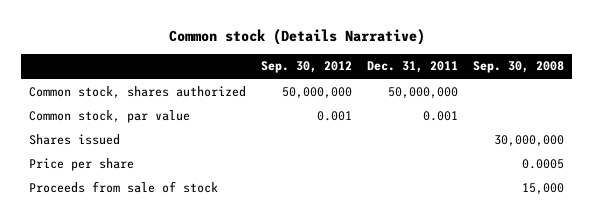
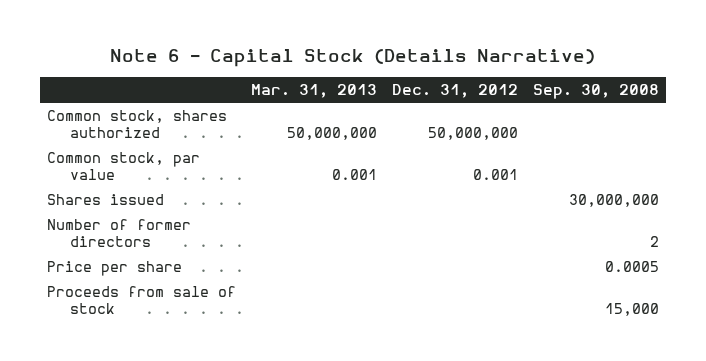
[168,29,425,46] Common stock (Details Narrative) -> [109,49,595,68] Note 6 - Capital Stock (Details Narrative)
[261,61,353,74] Sep. 30, 2012 -> none
[367,61,459,74] Dec. 31, 2011 -> none
none -> [250,84,377,99] Mar. 31, 2013
none -> [391,84,518,99] Dec. 31, 2012
none -> [47,219,192,248] Number of former directors

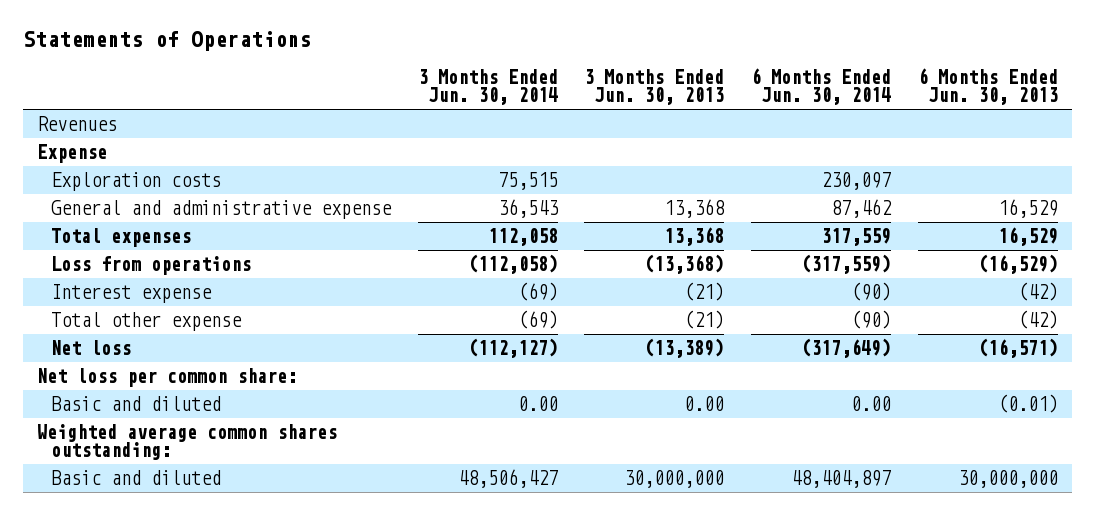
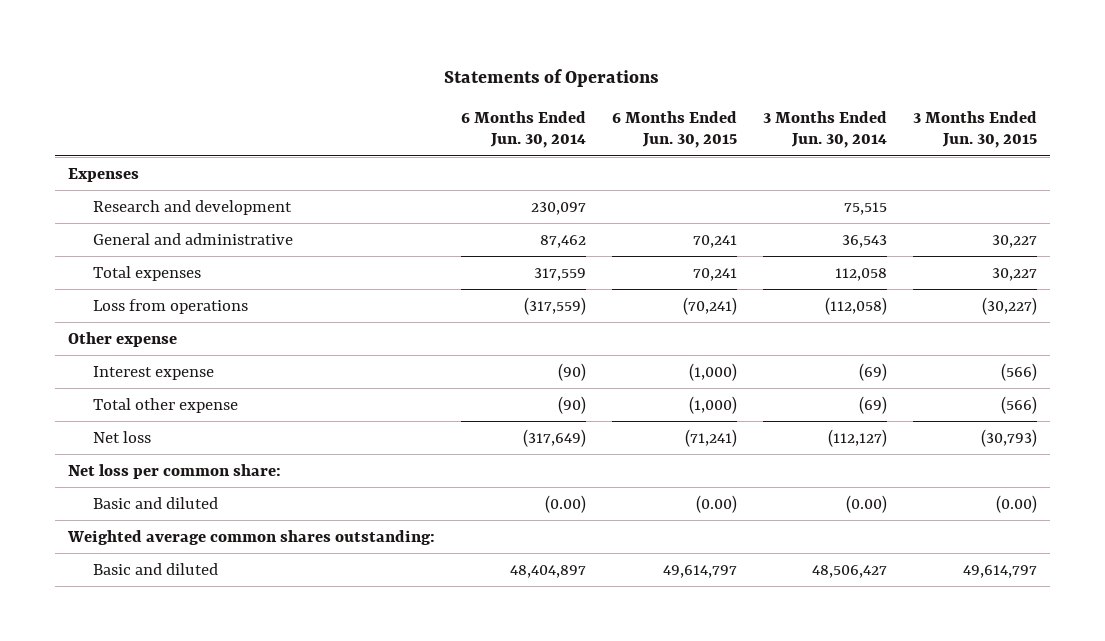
[584,69,725,106] 3 Months Ended Jun. 30, 2013 -> none
[918,68,1059,106] 6 Months Ended Jun. 30, 2013 -> none
none -> [611,111,737,149] 6 Months Ended Jun. 30, 2015
none -> [912,111,1037,149] 3 Months Ended Jun. 30, 2015
[36,116,117,132] Revenues -> none
[36,144,107,164] Expense -> [68,167,140,182] Expenses
[50,172,221,192] Exploration costs -> [92,199,292,215] Research and development
[50,200,392,220] General and administrative expense -> [92,232,293,245] General and administrative
none -> [68,331,178,347] Other expense
[517,396,558,412] 0.00 -> [845,494,887,513] (0.00)
[851,396,892,412] 0.00 -> [544,494,586,513] (0.00)

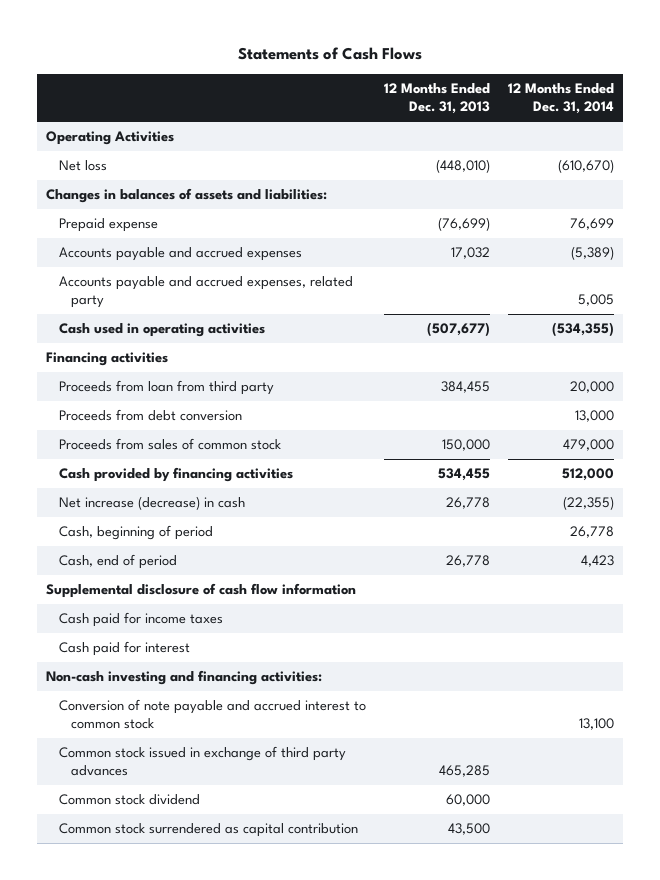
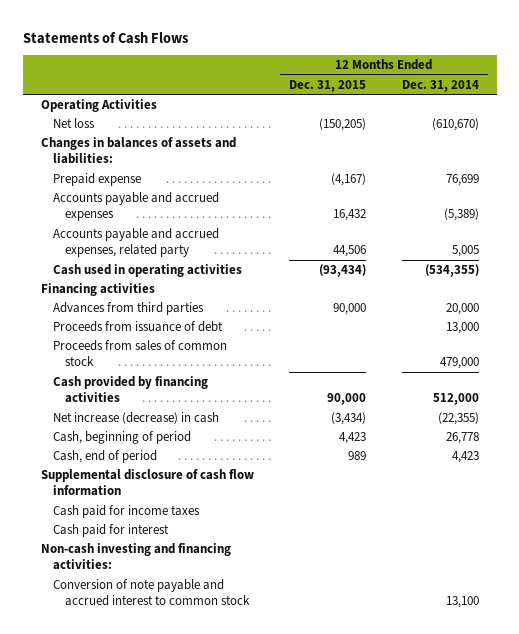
[383,83,490,115] 12 Months Ended Dec. 31, 2013 -> none
none -> [289,79,367,92] Dec. 31, 2015
[58,380,274,396] Proceeds from loan from third party -> [53,301,205,315] Advances from third parties
[58,409,242,422] Proceeds from debt conversion -> [53,320,224,332] Proceeds from issuance of debt
[58,746,346,777] Common stock issued in exchange of third party advances -> none
[58,794,200,806] Common stock dividend -> none
[58,823,358,838] Common stock surrendered as capital contribution -> none

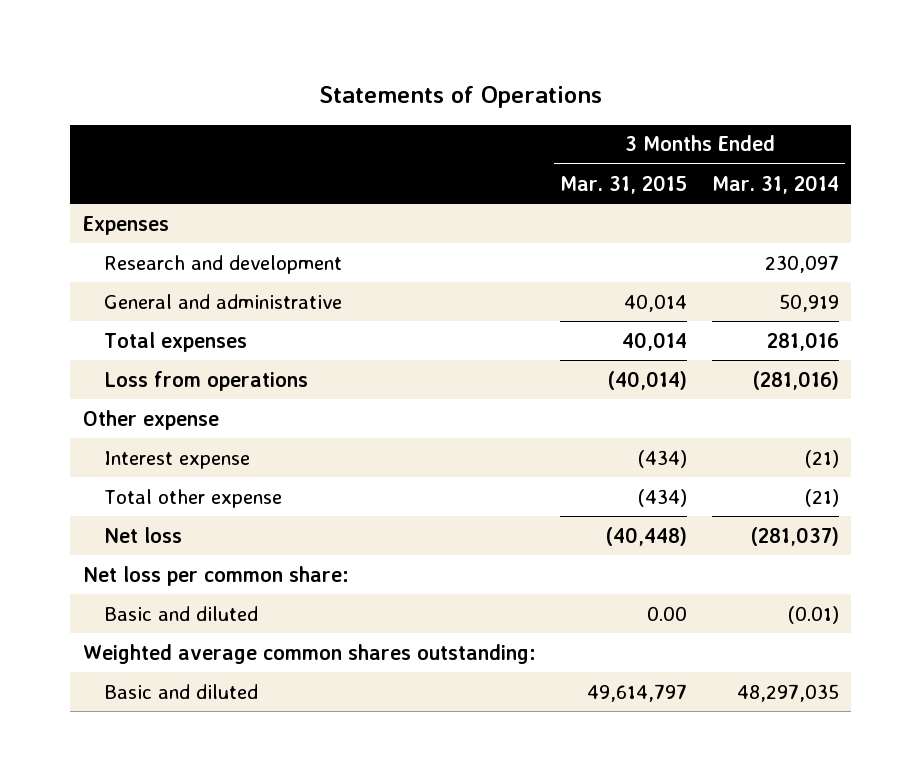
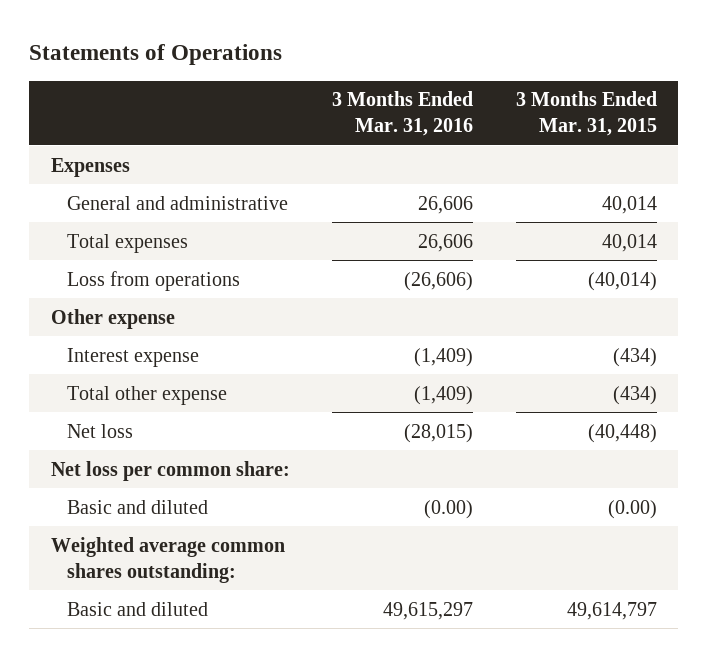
[711,174,839,194] Mar. 31, 2014 -> none
none -> [332,91,474,137] 3 Months Ended Mar. 31, 2016
[104,254,343,274] Research and development -> none
[647,605,688,621] 0.00 -> [608,499,658,519] (0.00)

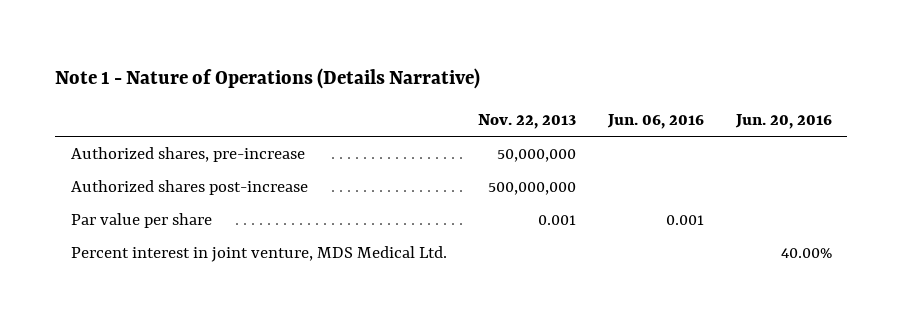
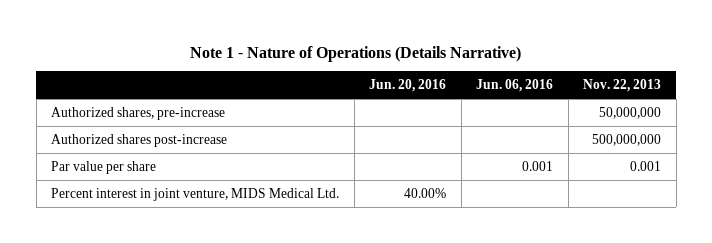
[70,245,447,262] Percent interest in joint venture, MDS Medical Ltd. -> [51,187,340,201] Percent interest in joint venture, MIDS Medical Ltd.

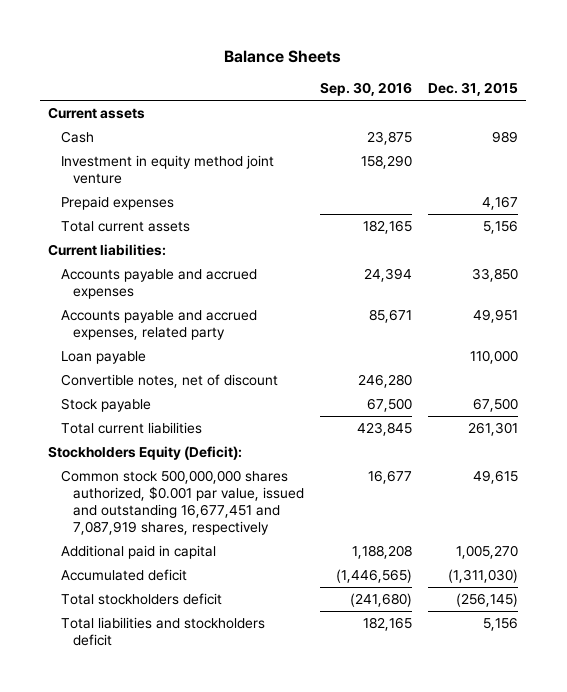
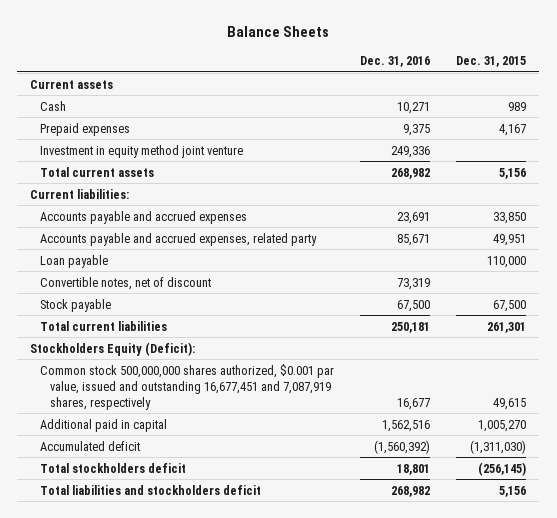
[320,82,413,97] Sep. 30, 2016 -> none
none -> [360,56,431,68] Dec. 31, 2016
[60,154,274,184] Investment in equity method joint venture -> [40,144,244,158] Investment in equity method joint venture

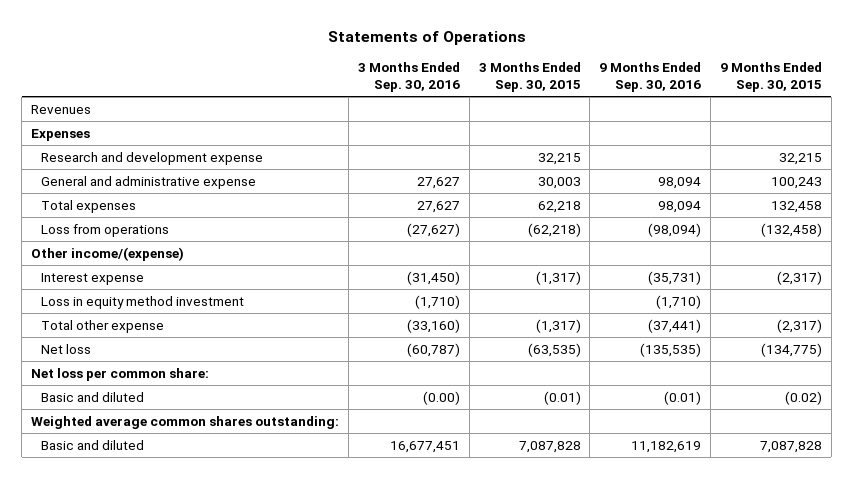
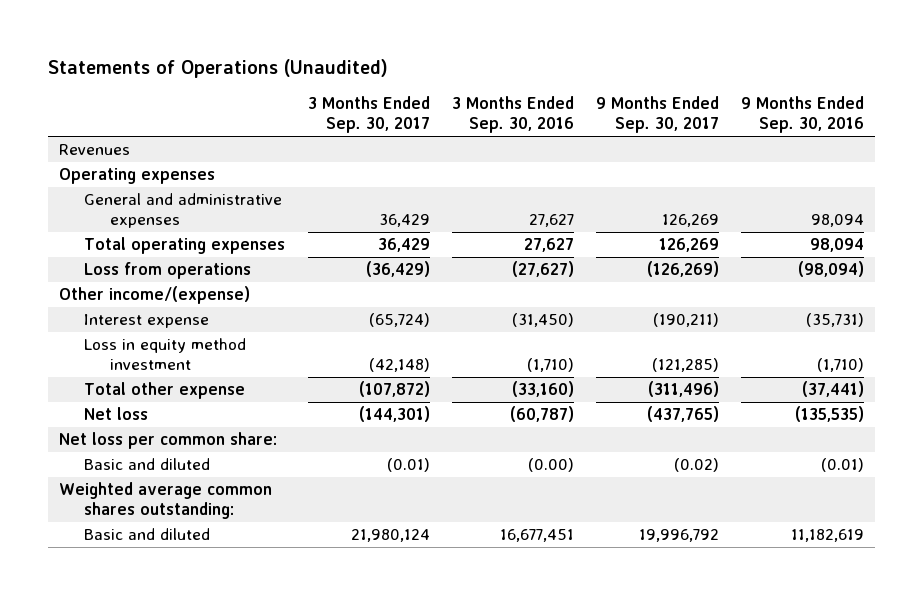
[327,31,526,46] Statements of Operations -> [48,59,389,79] Statements of Operations (Unaudited)
[478,62,581,93] 3 Months Ended Sep. 30, 2015 -> none
[719,62,822,93] 9 Months Ended Sep. 30, 2015 -> none
none -> [307,96,430,134] 3 Months Ended Sep. 30, 2017
none -> [595,96,719,134] 9 Months Ended Sep. 30, 2017
[40,151,263,165] Research and development expense -> none
[31,128,91,141] Expenses -> [59,168,216,185] Operating expenses
[40,175,256,189] General and administrative expense -> [84,193,283,229] General and administrative expenses
[40,199,136,213] Total expenses -> [84,237,286,255] Total operating expenses

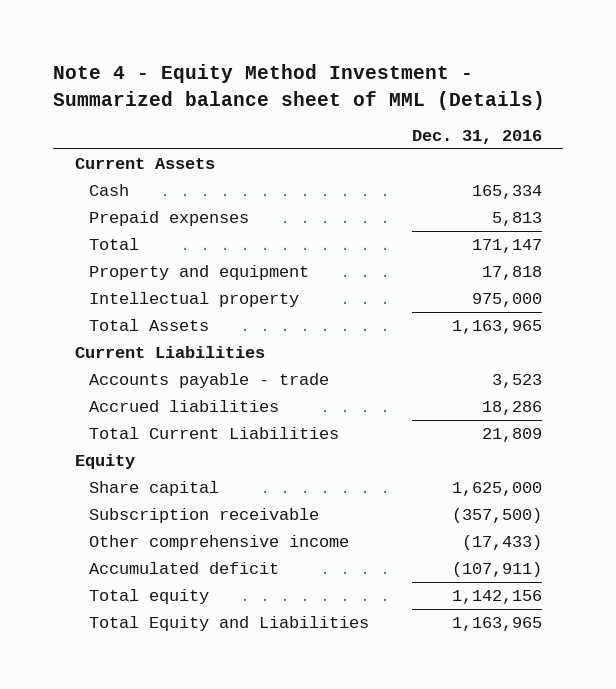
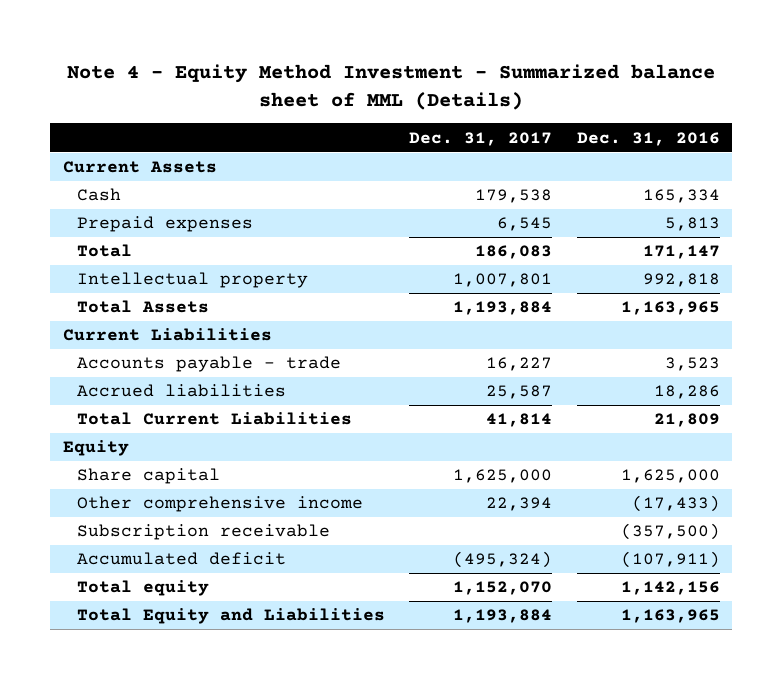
none -> [409,131,553,146] Dec. 31, 2017
[88,264,309,280] Property and equipment -> none
[471,292,542,307] 975,000 -> [642,273,720,288] 992,818
[88,507,319,523] Subscription receivable -> [76,524,330,541] Subscription receivable

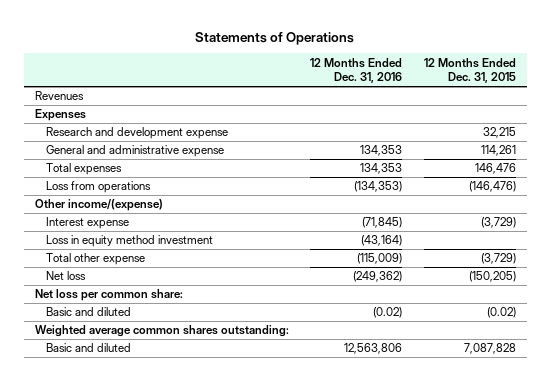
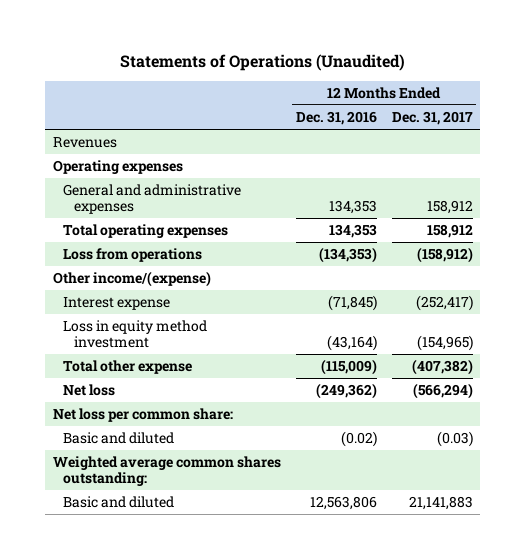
[195,31,355,45] Statements of Operations -> [119,53,405,71] Statements of Operations (Unaudited)
[424,57,517,84] 12 Months Ended Dec. 31, 2015 -> none
none -> [391,111,473,126] Dec. 31, 2017
[46,127,229,140] Research and development expense -> none
[34,109,86,122] Expenses -> [52,160,183,175] Operating expenses
[46,145,225,158] General and administrative expense -> [63,184,242,215] General and administrative expenses
[46,163,123,176] Total expenses -> [63,224,229,239] Total operating expenses

